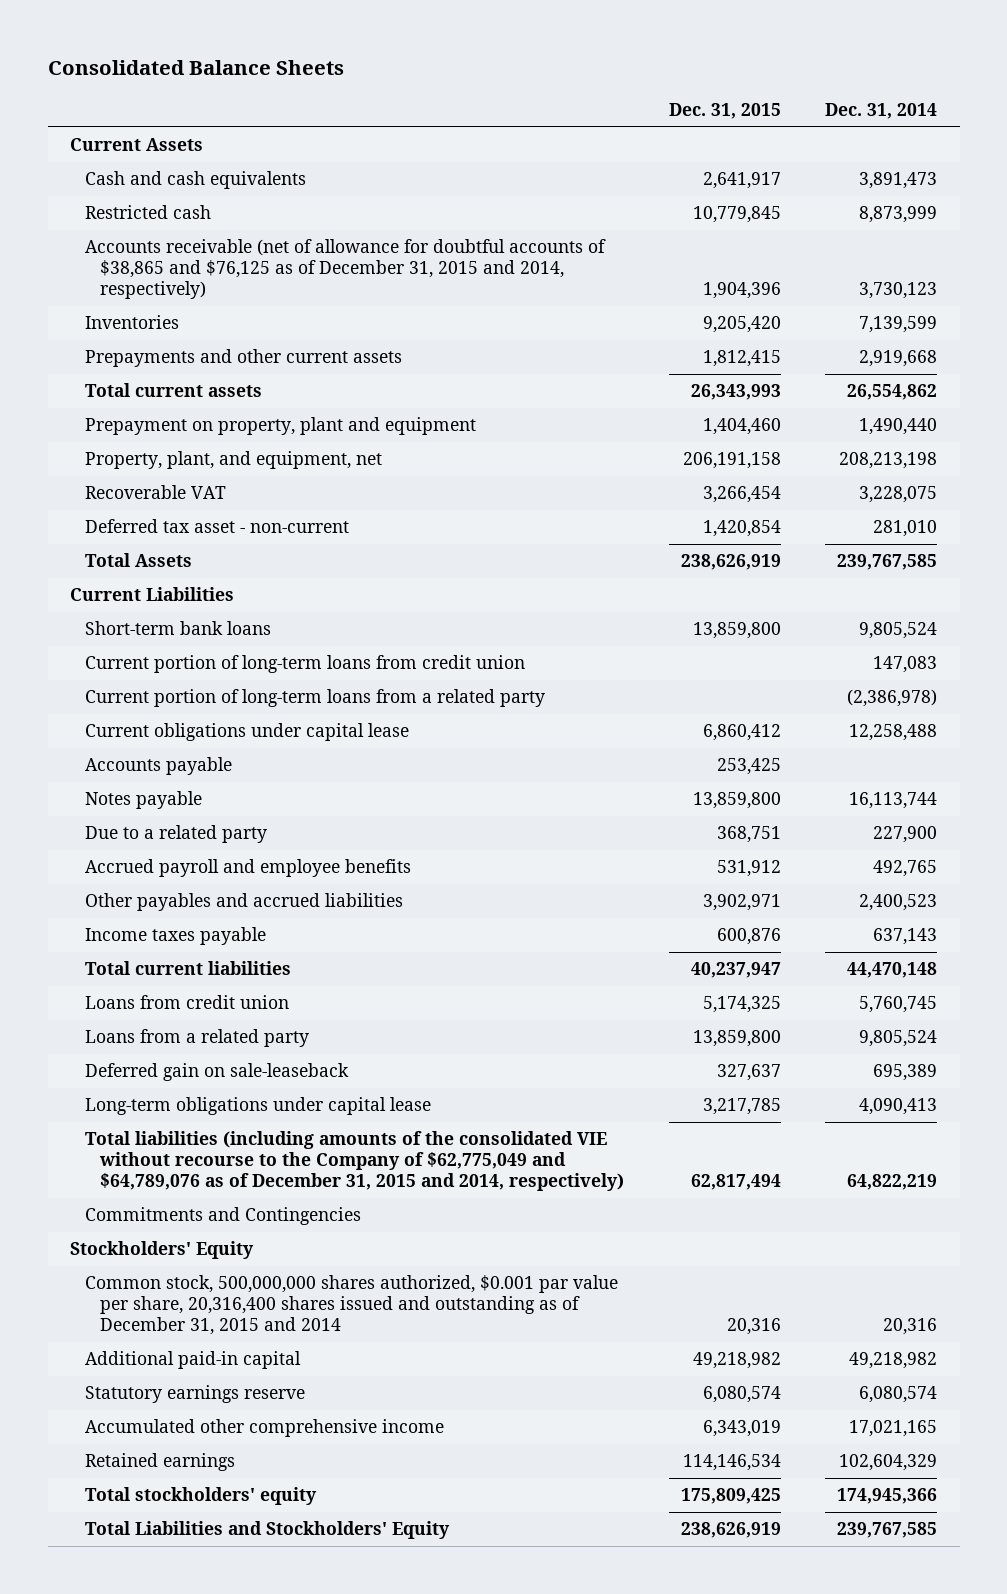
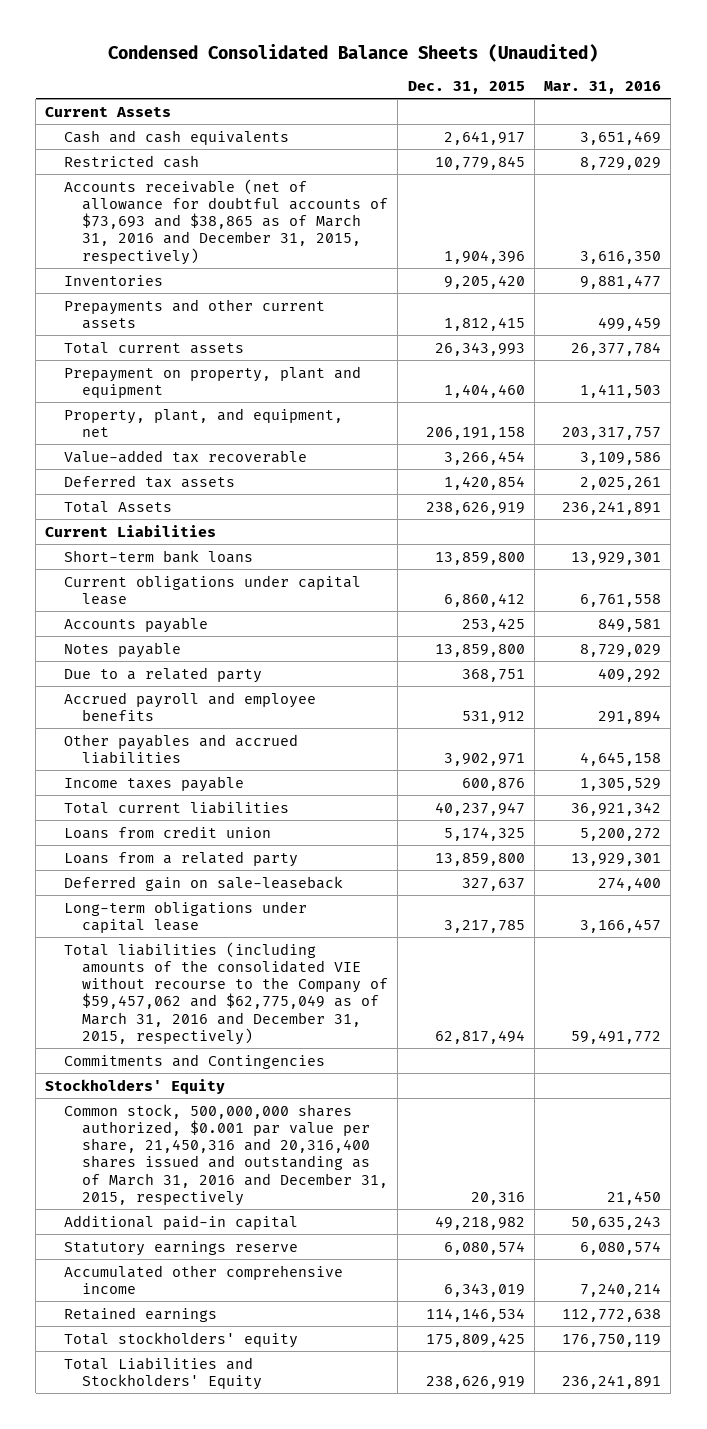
[47,59,344,75] Consolidated Balance Sheets -> [108,43,599,62] Condensed Consolidated Balance Sheets (Unaudited)
[825,102,938,119] Dec. 31, 2014 -> none
none -> [544,80,662,94] Mar. 31, 2016
[84,239,606,299] Accounts receivable (net of allowance for doubtful accounts of $38,865 and $76,125 as of December 31, 2015 and 2014, respectively) -> [63,178,388,265] Accounts receivable (net of allowance for doubtful accounts of $73,693 and $38,865 as of March 31, 2016 and December 31, 2015, respectively)
[84,485,226,500] Recoverable VAT -> [63,449,307,463] Value-added tax recoverable
[84,519,349,534] Deferred tax asset - non-current -> [63,474,235,488] Deferred tax assets
[84,655,525,674] Current portion of long-term loans from credit union -> none
[84,689,545,708] Current portion of long-term loans from a related party -> none
[84,1131,625,1191] Total liabilities (including amounts of the consolidated VIE without recourse to the Company of $62,775,049 and $64,789,076 as of December 31, 2015 and 2014, respectively) -> [63,941,388,1045] Total liabilities (including amounts of the consolidated VIE without recourse to the Company of $59,457,062 and $62,775,049 as of March 31, 2016 and December 31, 2015, respectively)
[84,1275,618,1335] Common stock, 500,000,000 shares authorized, $0.001 par value per share, 20,316,400 shares issued and outstanding as of December 31, 2015 and 2014 -> [63,1103,388,1206] Common stock, 500,000,000 shares authorized, $0.001 par value per share, 21,450,316 and 20,316,400 shares issued and outstanding as of March 31, 2016 and December 31, 2015, respectively

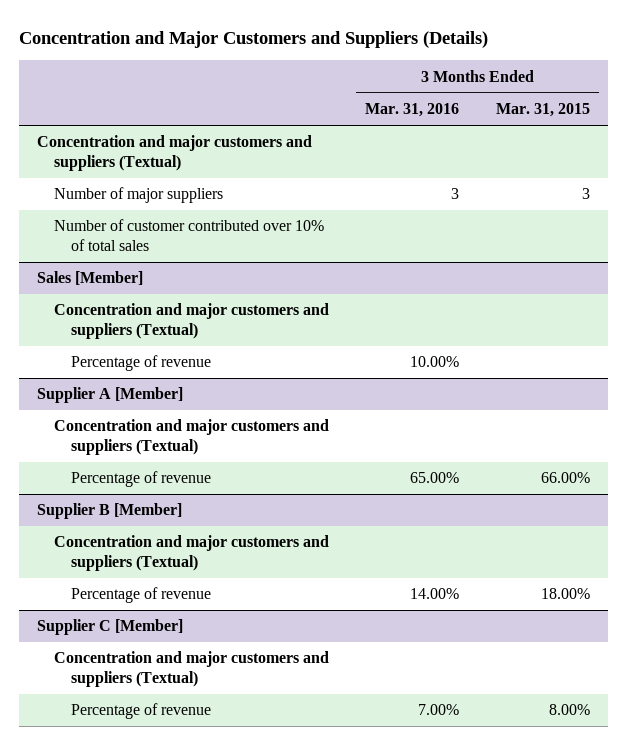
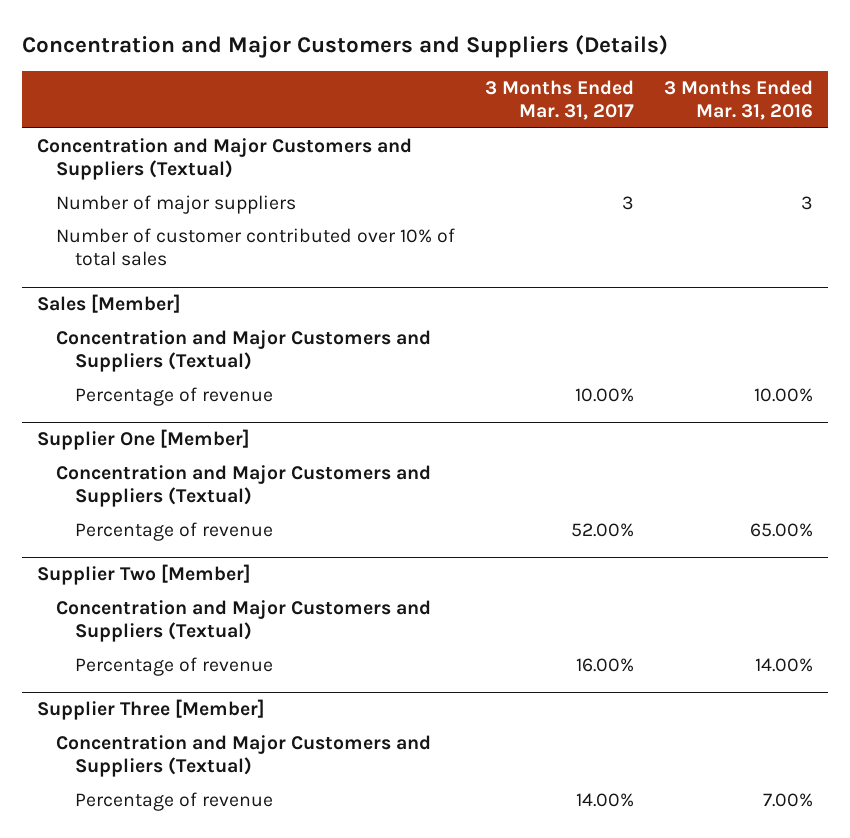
[496,103,591,118] Mar. 31, 2015 -> none
none -> [484,79,634,121] 3 Months Ended Mar. 31, 2017
[37,135,313,172] Concentration and major customers and suppliers (Textual) -> [36,137,412,181] Concentration and Major Customers and Suppliers (Textual)
[53,303,329,340] Concentration and major customers and suppliers (Textual) -> [55,329,431,373] Concentration and Major Customers and Suppliers (Textual)
[37,387,184,404] Supplier A [Member] -> [36,429,250,451] Supplier One [Member]
[53,419,329,456] Concentration and major customers and suppliers (Textual) -> [55,464,431,508] Concentration and Major Customers and Suppliers (Textual)
[37,503,183,520] Supplier B [Member] -> [36,564,251,586] Supplier Two [Member]
[53,535,329,572] Concentration and major customers and suppliers (Textual) -> [55,599,431,643] Concentration and Major Customers and Suppliers (Textual)
[37,619,184,636] Supplier C [Member] -> [36,699,265,721] Supplier Three [Member]
[53,651,329,688] Concentration and major customers and suppliers (Textual) -> [55,734,431,778] Concentration and Major Customers and Suppliers (Textual)

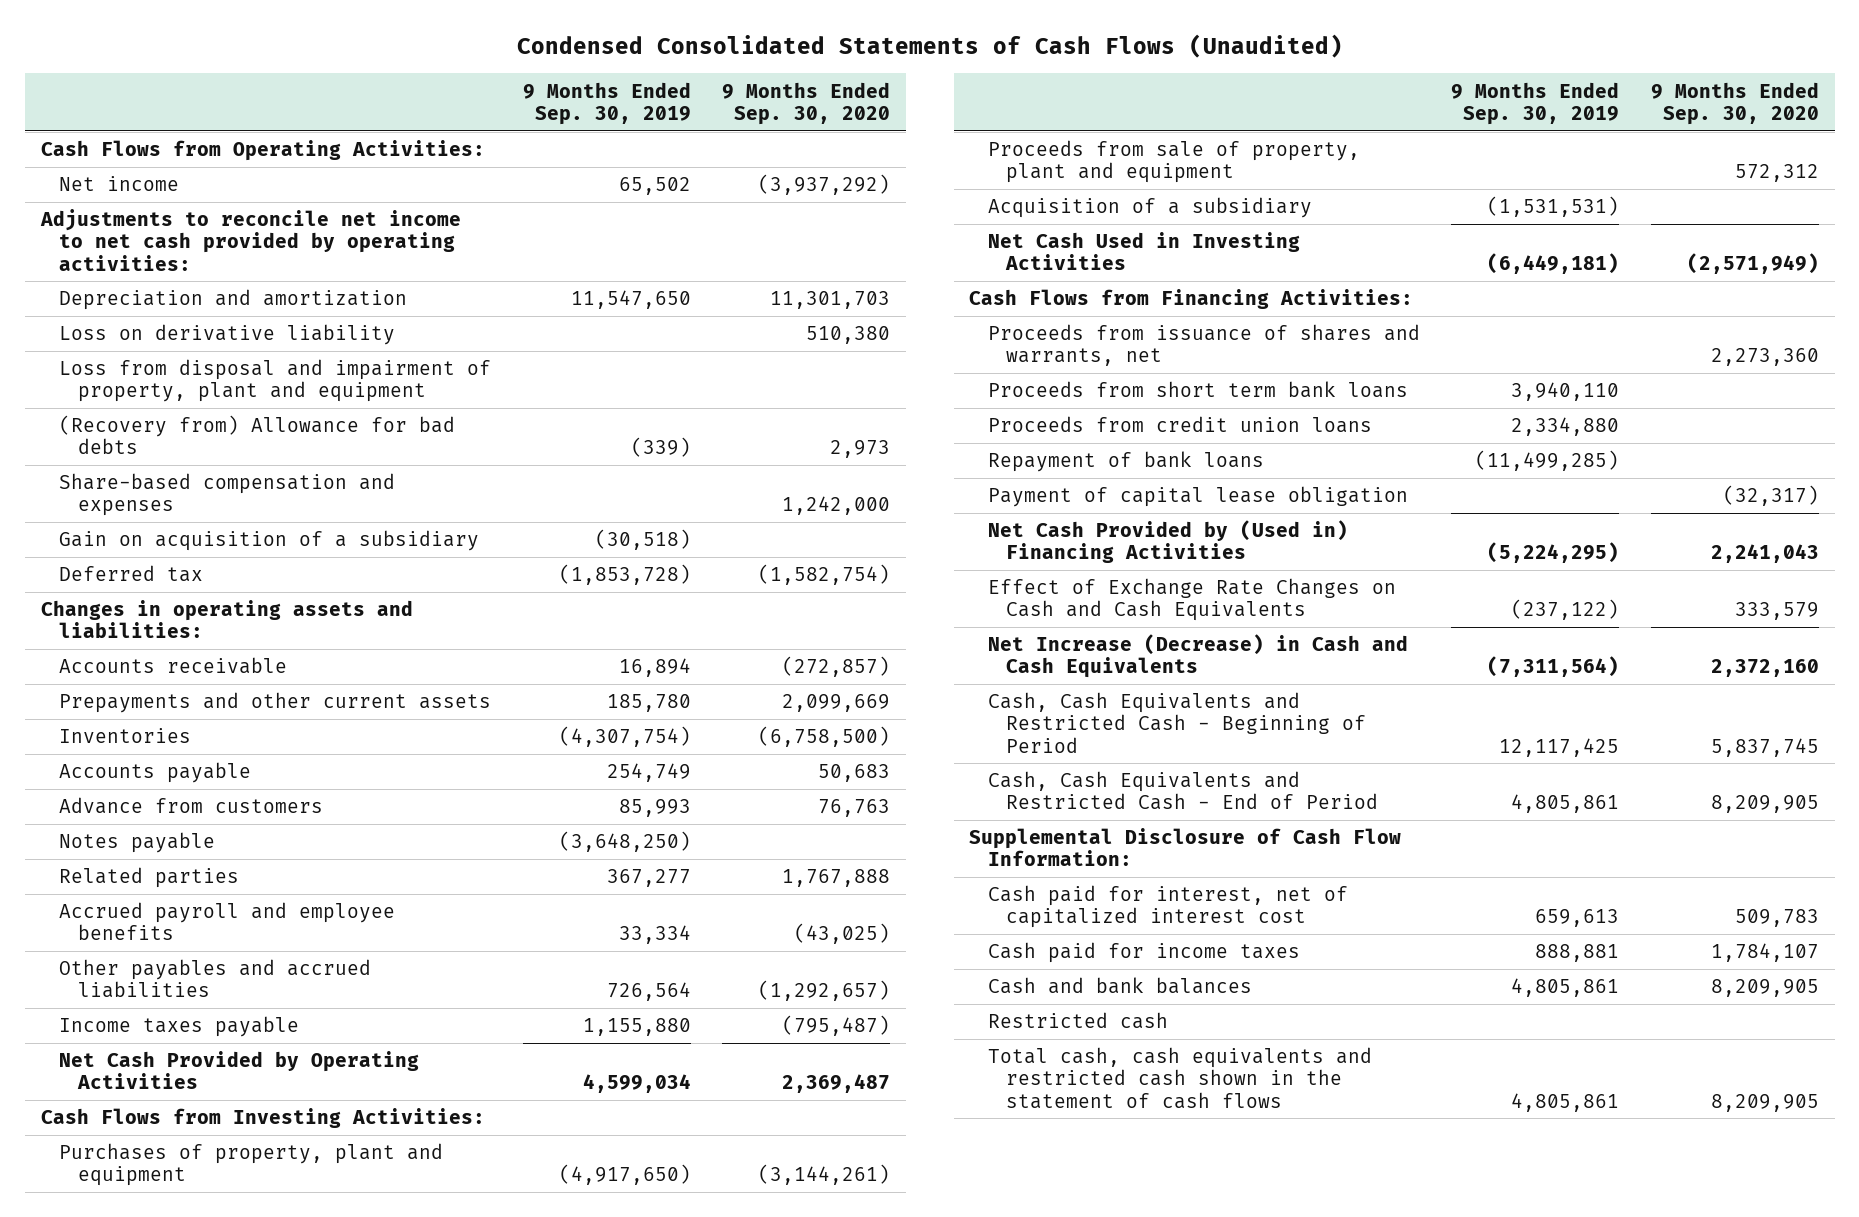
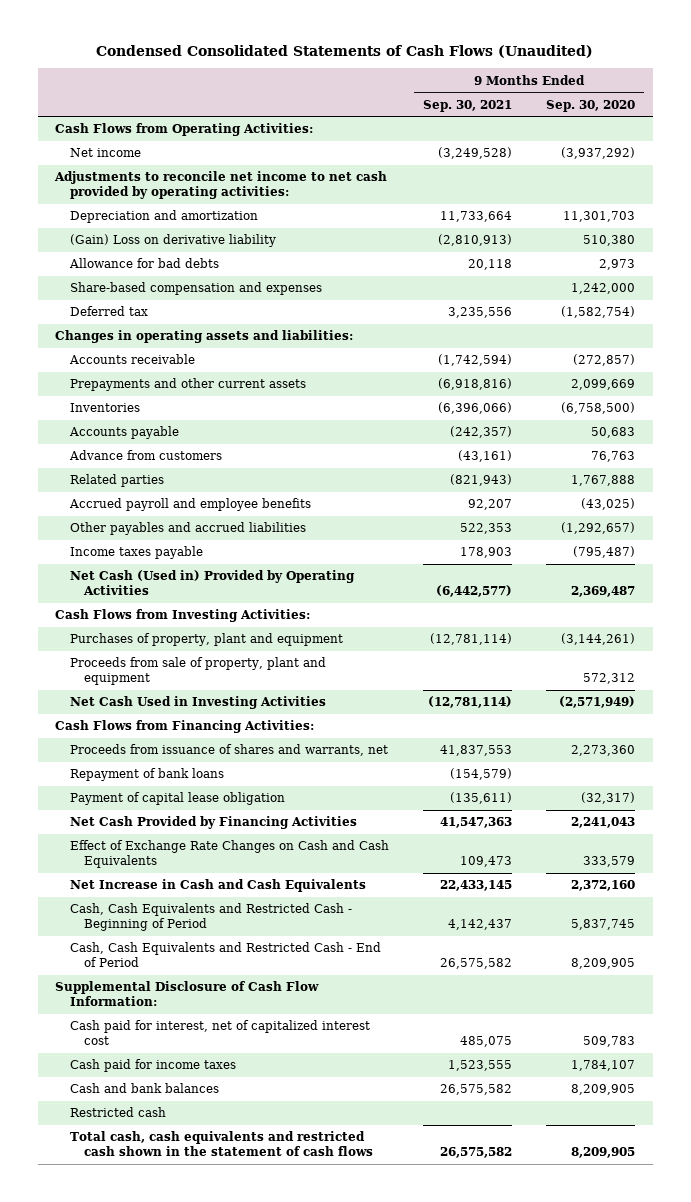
[522,81,691,125] 9 Months Ended Sep. 30, 2019 -> none
none -> [423,99,513,112] Sep. 30, 2021
[59,359,492,403] Loss from disposal and impairment of property, plant and equipment -> none
[59,324,396,346] Loss on derivative liability -> [69,234,276,248] (Gain) Loss on derivative liability
[59,415,456,455] (Recovery from) Allowance for bad debts -> [68,258,219,269] Allowance for bad debts
[59,530,480,552] Gain on acquisition of a subsidiary -> none
[59,832,216,854] Notes payable -> none
[59,1051,420,1090] Net Cash Provided by Operating Activities -> [69,570,355,596] Net Cash (Used in) Provided by Operating Activities
[987,197,1312,219] Acquisition of a subsidiary -> none
[987,381,1408,399] Proceeds from short term bank loans -> none
[987,416,1372,434] Proceeds from credit union loans -> none
[987,520,1348,564] Net Cash Provided by (Used in) Financing Activities -> [69,816,357,830] Net Cash Provided by Financing Activities
[987,634,1408,679] Net Increase (Decrease) in Cash and Cash Equivalents -> [69,879,366,893] Net Increase in Cash and Cash Equivalents

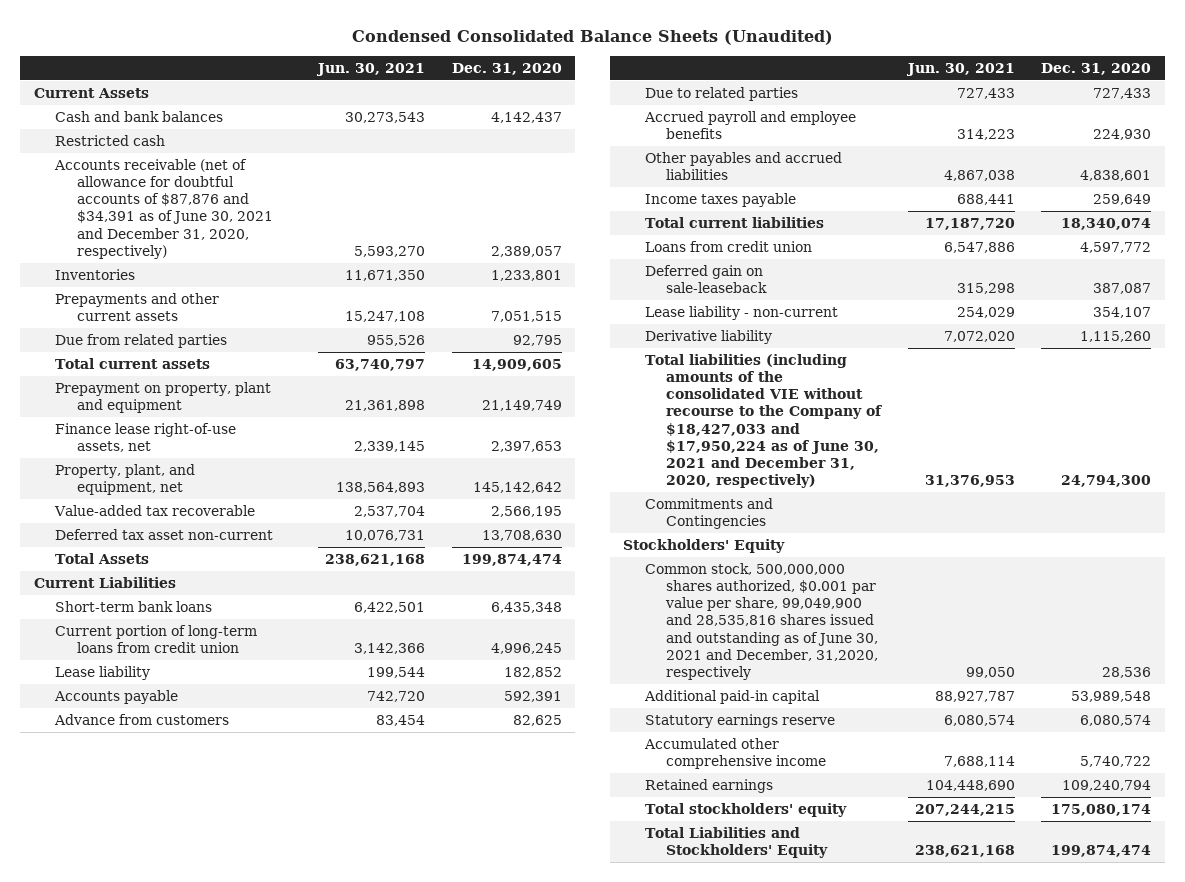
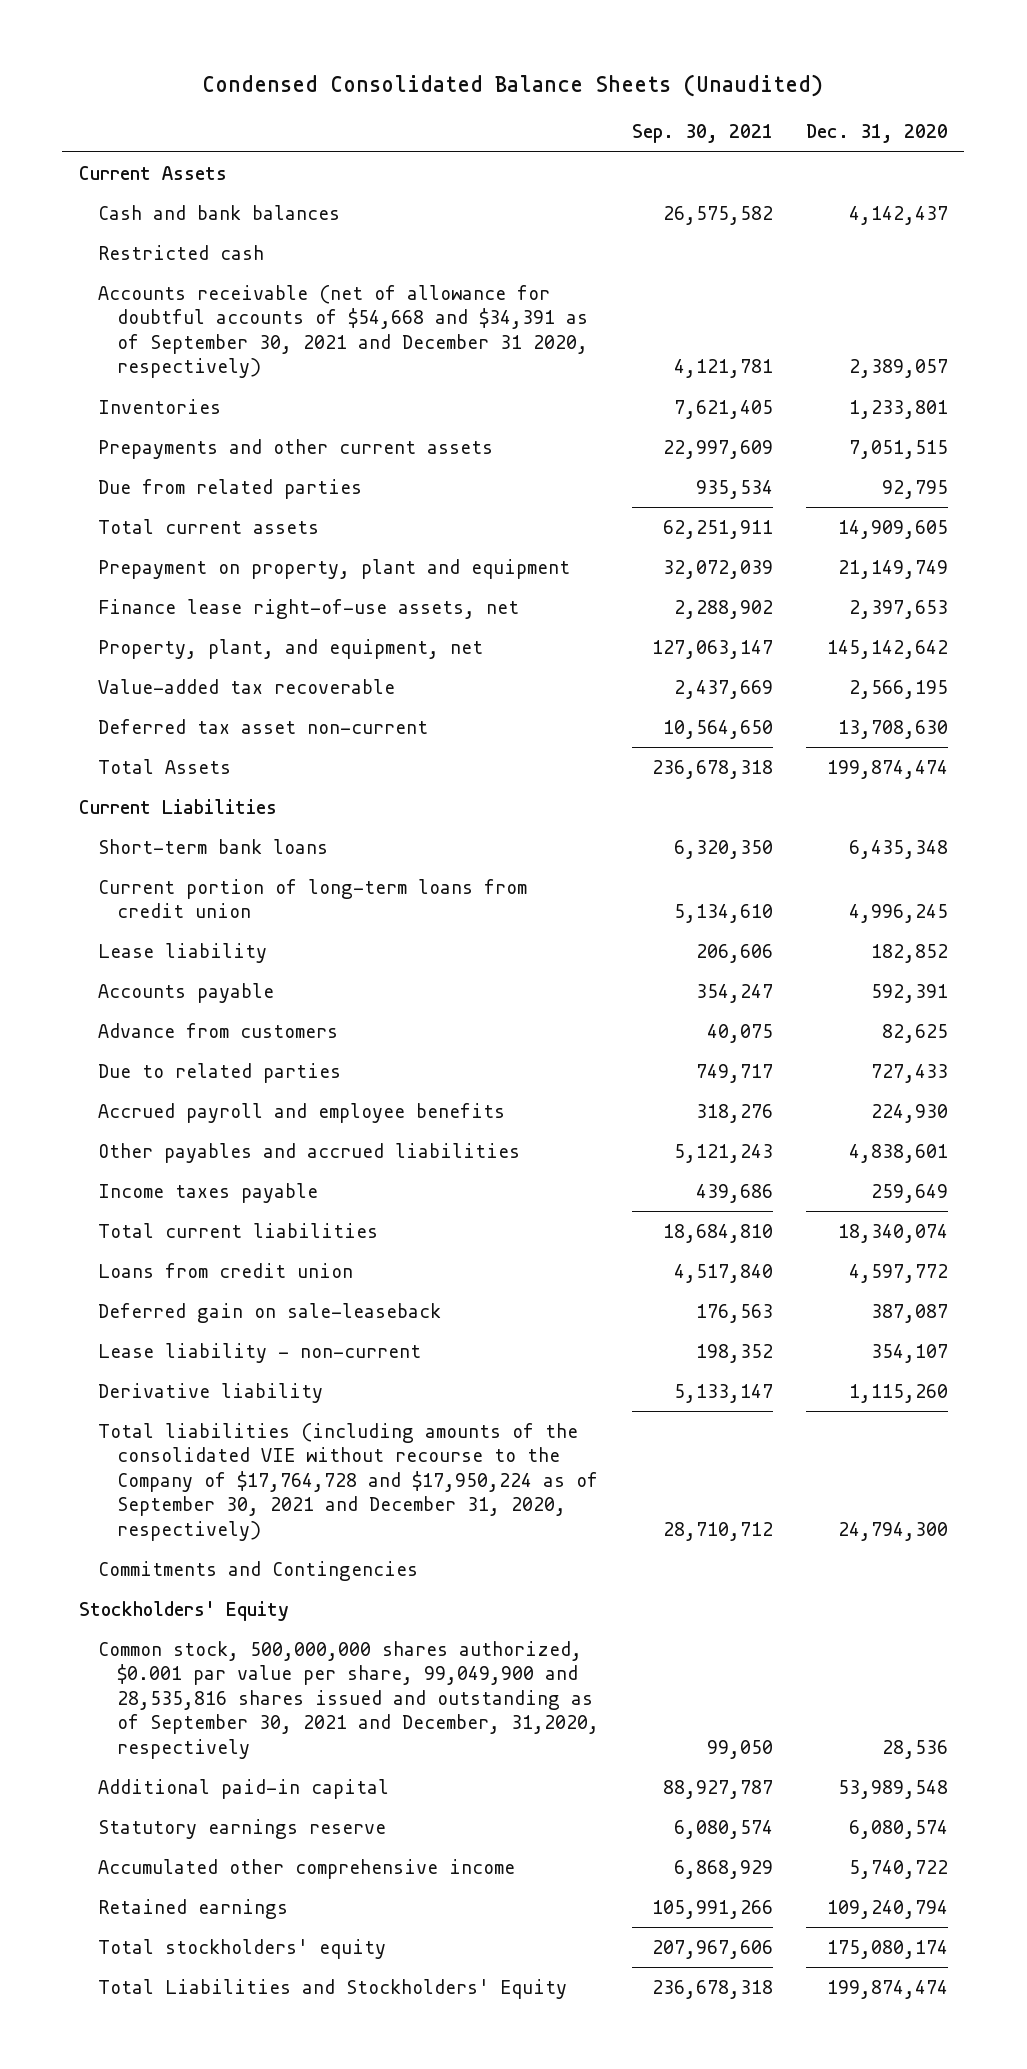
[316,62,426,76] Jun. 30, 2021 -> none
none -> [631,124,773,144] Sep. 30, 2021
[54,158,273,259] Accounts receivable (net of allowance for doubtful accounts of $87,876 and $34,391 as of June 30, 2021 and December 31, 2020, respectively) -> [97,284,588,379] Accounts receivable (net of allowance for doubtful accounts of $54,668 and $34,391 as of September 30, 2021 and December 31 2020, respectively)
[644,353,883,489] Total liabilities (including amounts of the consolidated VIE without recourse to the Company of $18,427,033 and $17,950,224 as of June 30, 2021 and December 31, 2020, respectively) -> [97,1422,598,1542] Total liabilities (including amounts of the consolidated VIE without recourse to the Company of $17,764,728 and $17,950,224 as of September 30, 2021 and December 31, 2020, respectively)
[644,562,879,680] Common stock, 500,000,000 shares authorized, $0.001 par value per share, 99,049,900 and 28,535,816 shares issued and outstanding as of June 30, 2021 and December, 31,2020, respectively -> [97,1640,599,1760] Common stock, 500,000,000 shares authorized, $0.001 par value per share, 99,049,900 and 28,535,816 shares issued and outstanding as of September 30, 2021 and December, 31,2020, respectively

